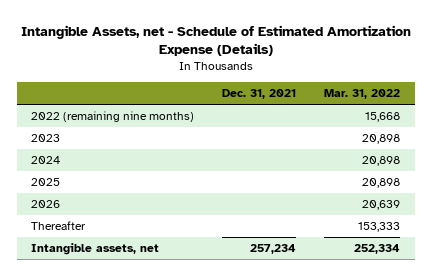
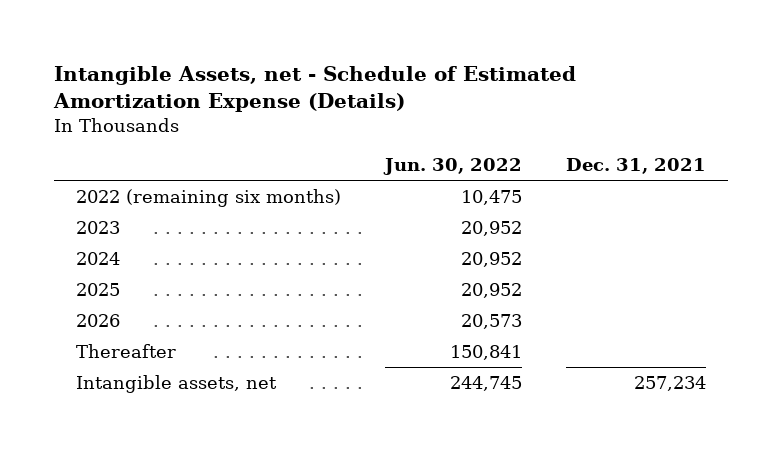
[324,89,401,100] Mar. 31, 2022 -> none
none -> [382,158,522,176] Jun. 30, 2022
[31,110,195,122] 2022 (remaining nine months) -> [75,188,341,207] 2022 (remaining six months)

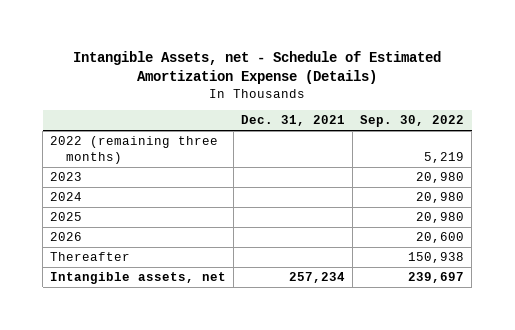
[382,158,522,176] Jun. 30, 2022 -> none
none -> [360,115,465,128] Sep. 30, 2022
[75,188,341,207] 2022 (remaining six months) -> [50,136,219,165] 2022 (remaining three months)

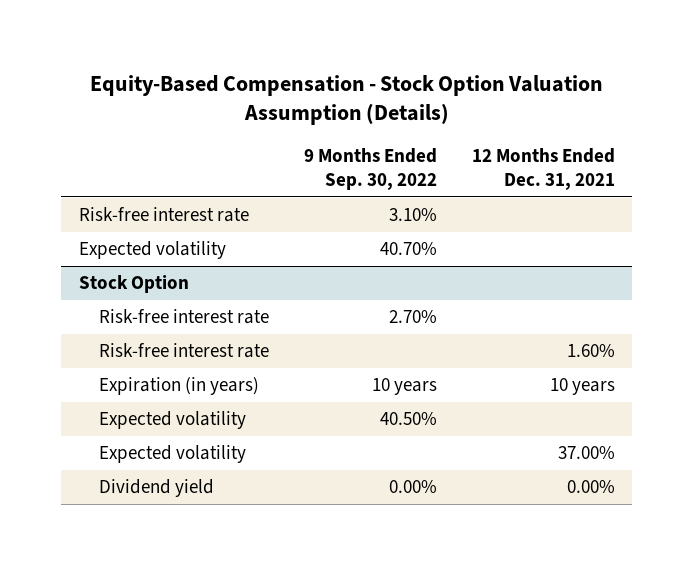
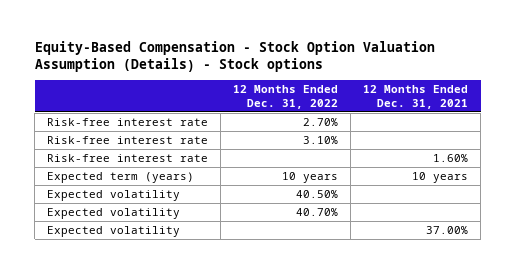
[89,74,603,126] Equity-Based Compensation - Stock Option Valuation Assumption (Details) -> [34,41,435,73] Equity-Based Compensation - Stock Option Valuation Assumption (Details) - Stock options
[303,148,437,191] 9 Months Ended Sep. 30, 2022 -> none
none -> [233,85,339,109] 12 Months Ended Dec. 31, 2022
none -> [47,136,209,145] Risk-free interest rate
none -> [47,154,209,163] Risk-free interest rate
none -> [47,172,195,184] Expected term (years)
[78,275,189,294] Stock Option -> none
[98,309,269,325] Risk-free interest rate -> none
[98,343,269,359] Risk-free interest rate -> none
[98,377,259,396] Expiration (in years) -> none
[98,411,246,430] Expected volatility -> none
[98,445,246,464] Expected volatility -> none
[98,479,214,498] Dividend yield -> none
none -> [47,208,181,220] Expected volatility
none -> [47,226,181,238] Expected volatility

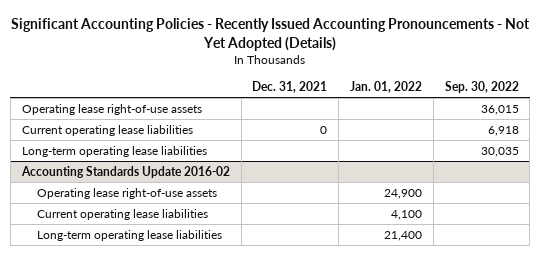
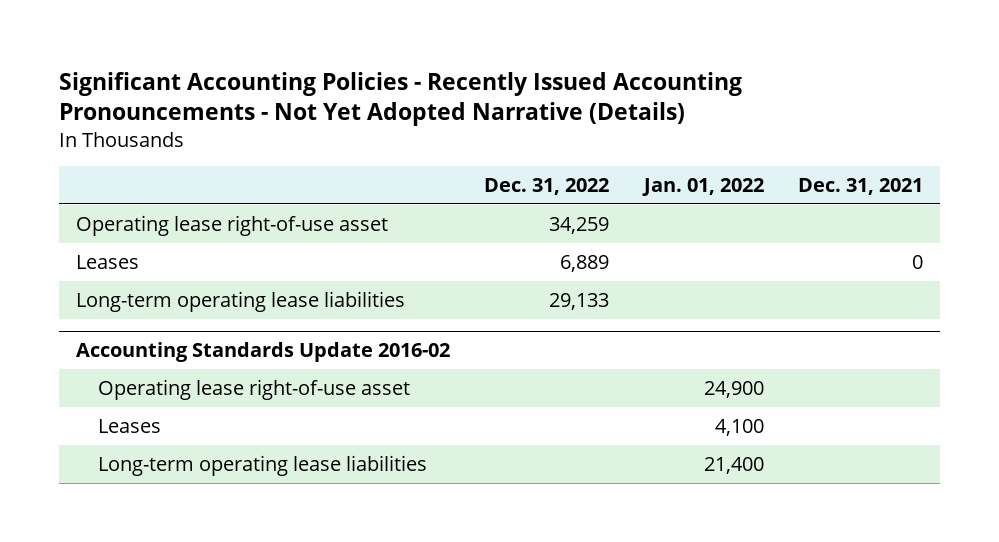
[11,18,531,52] Significant Accounting Policies - Recently Issued Accounting Pronouncements - Not Yet Adopted (Details) -> [59,71,743,127] Significant Accounting Policies - Recently Issued Accounting Pronouncements - Not Yet Adopted Narrative (Details)
[444,81,519,94] Sep. 30, 2022 -> none
none -> [484,178,610,196] Dec. 31, 2022
[21,103,202,115] Operating lease right-of-use assets -> [76,214,389,236] Operating lease right-of-use asset
[21,124,193,136] Current operating lease liabilities -> [76,254,140,269] Leases
[36,187,217,199] Operating lease right-of-use assets -> [98,378,411,400] Operating lease right-of-use asset
[36,208,208,220] Current operating lease liabilities -> [98,418,162,433] Leases

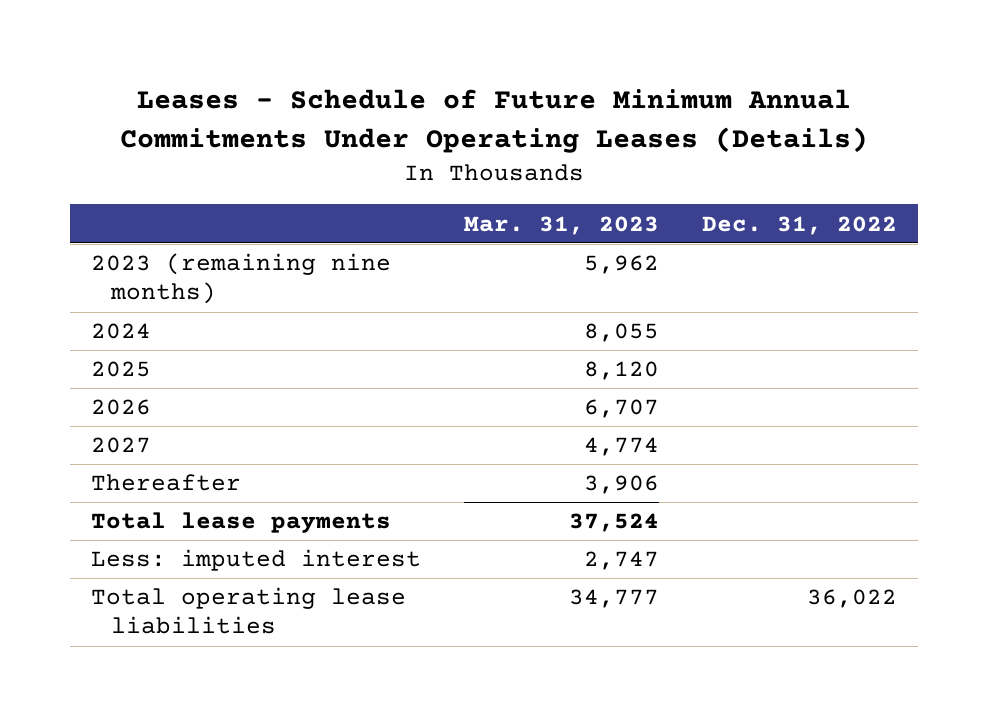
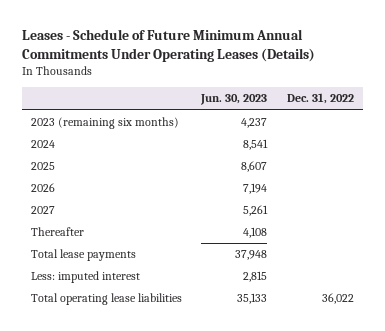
[464,215,660,235] Mar. 31, 2023 -> none
none -> [200,94,268,106] Jun. 30, 2023
[91,253,392,305] 2023 (remaining nine months) -> [31,117,180,130] 2023 (remaining six months)

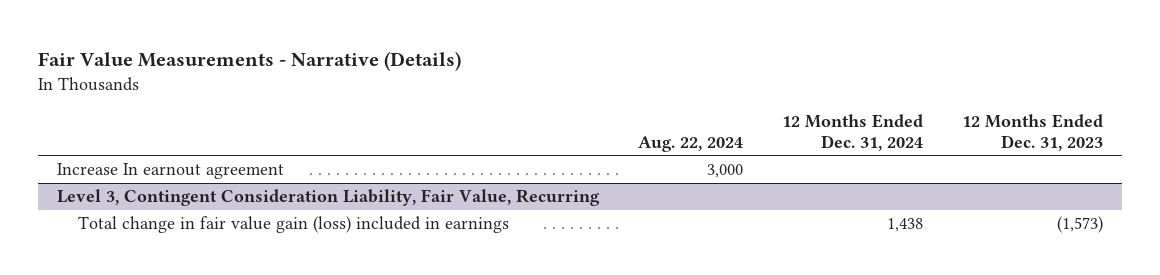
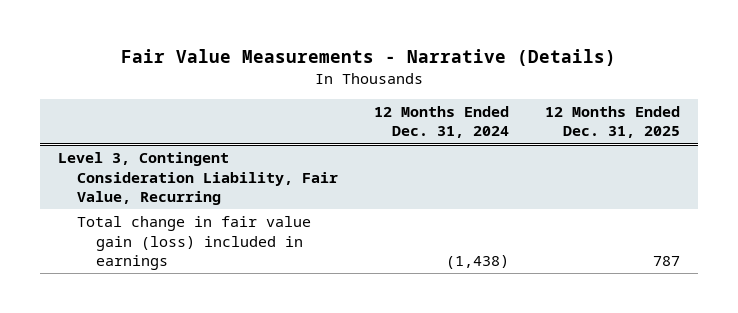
[638,135,744,152] Aug. 22, 2024 -> none
[961,113,1103,151] 12 Months Ended Dec. 31, 2023 -> none
none -> [544,106,680,139] 12 Months Ended Dec. 31, 2025
[57,163,285,180] Increase In earnout agreement -> none
[886,218,923,233] 1,438 -> [446,255,510,270] (1,438)

